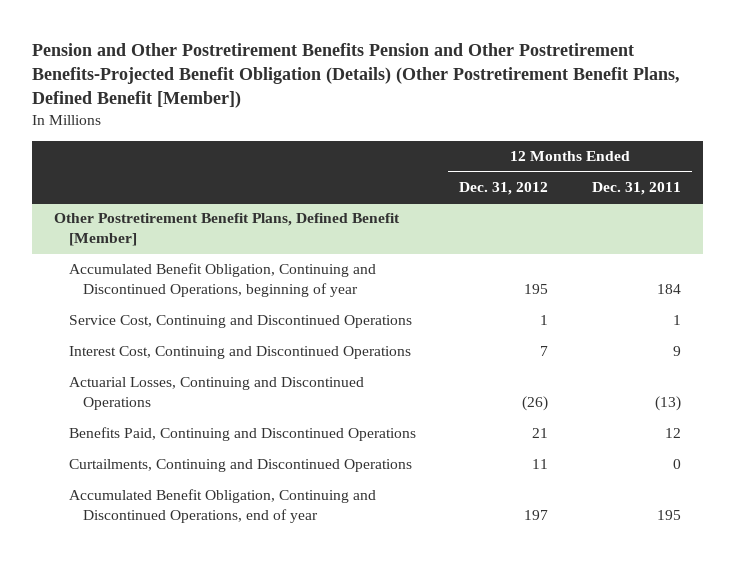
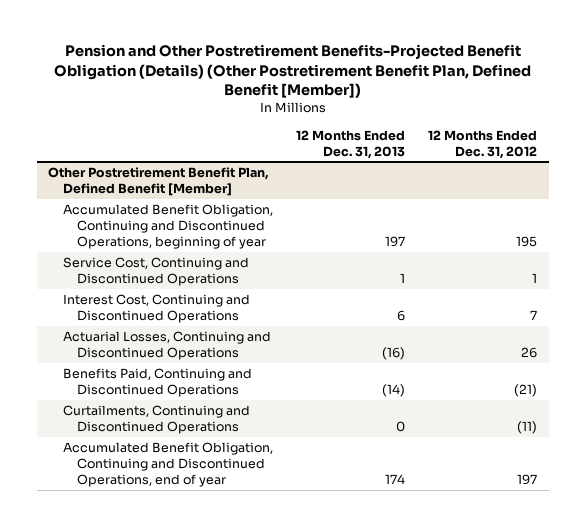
[31,43,680,109] Pension and Other Postretirement Benefits Pension and Other Postretirement Benefits-Projected Benefit Obligation (Details) (Other Postretirement Benefit Plans, Defined Benefit [Member]) -> [53,44,531,99] Pension and Other Postretirement Benefits-Projected Benefit Obligation (Details) (Other Postretirement Benefit Plan, Defined Benefit [Member])
[591,182,681,196] Dec. 31, 2011 -> none
none -> [295,129,405,159] 12 Months Ended Dec. 31, 2013
[53,213,400,247] Other Postretirement Benefit Plans, Defined Benefit [Member] -> [48,167,270,197] Other Postretirement Benefit Plan, Defined Benefit [Member]
[522,396,549,412] (26) -> [521,347,538,359] 26
[532,428,549,439] 21 -> [514,384,538,398] (21)
[532,459,549,470] 11 -> [517,421,538,435] (11)

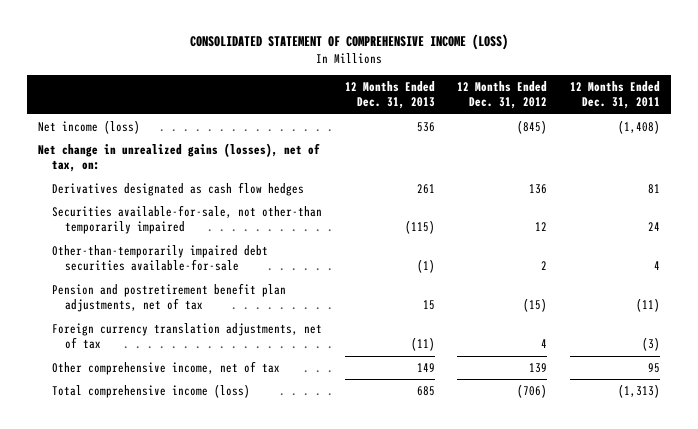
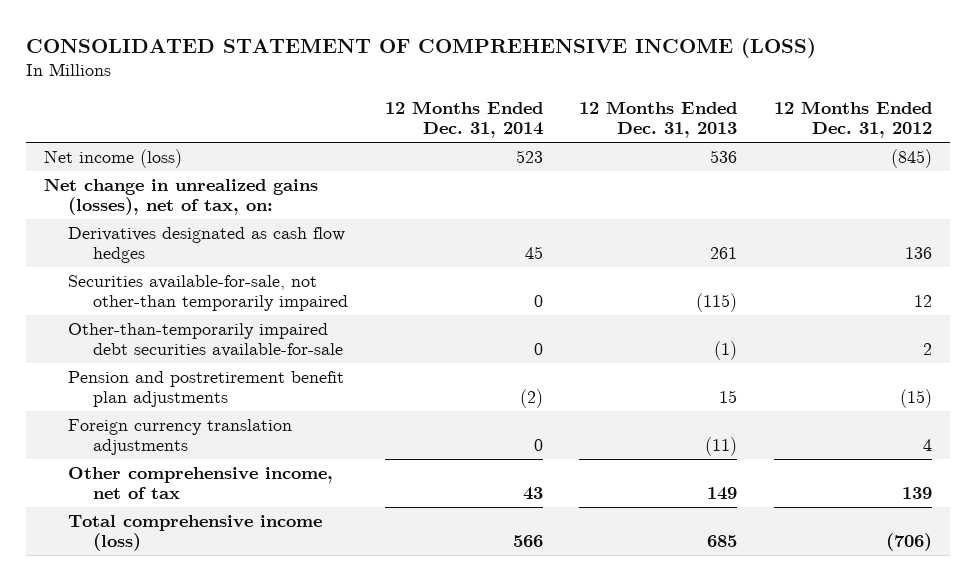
[569,80,660,110] 12 Months Ended Dec. 31, 2011 -> none
none -> [384,100,543,138] 12 Months Ended Dec. 31, 2014
[51,282,286,313] Pension and postretirement benefit plan adjustments, net of tax -> [68,371,345,408] Pension and postretirement benefit plan adjustments
[51,322,322,350] Foreign currency translation adjustments, net of tax -> [68,419,293,456] Foreign currency translation adjustments

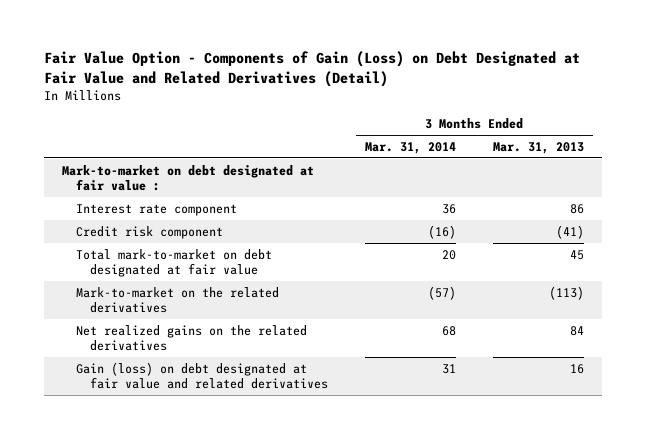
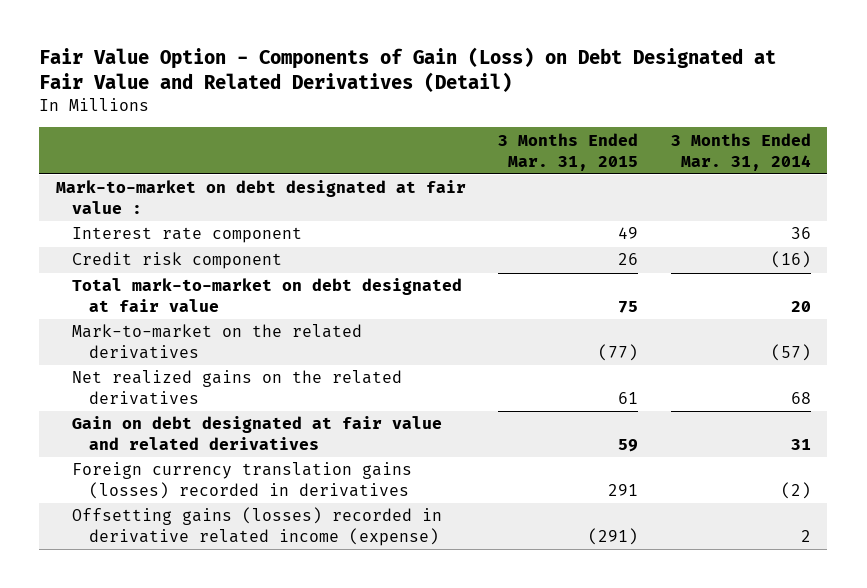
[492,141,584,154] Mar. 31, 2013 -> none
none -> [498,132,639,171] 3 Months Ended Mar. 31, 2015
[76,361,329,390] Gain (loss) on debt designated at fair value and related derivatives -> [72,416,443,451] Gain on debt designated at fair value and related derivatives
none -> [72,462,413,500] Foreign currency translation gains (losses) recorded in derivatives
none -> [72,507,443,547] Offsetting gains (losses) recorded in derivative related income (expense)

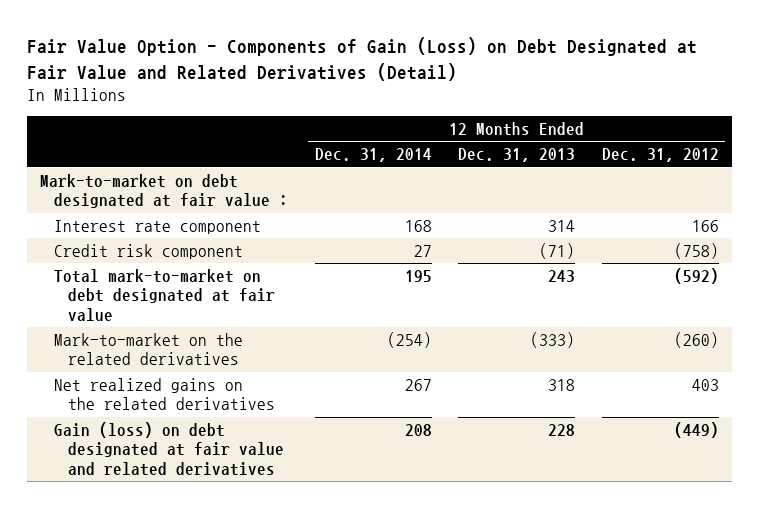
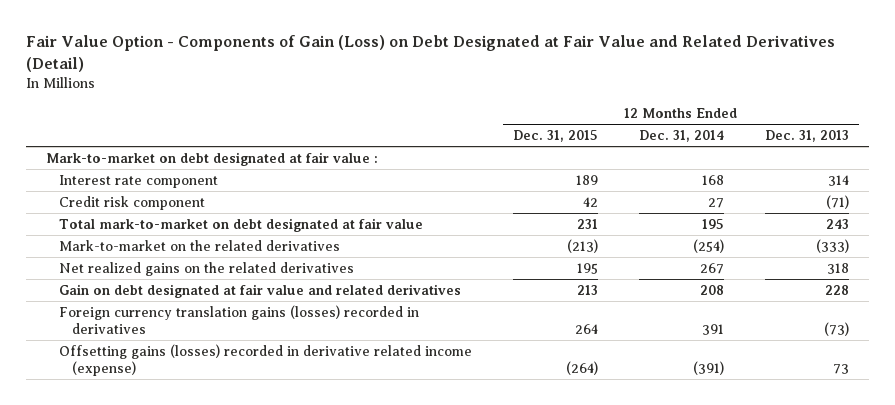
[601,148,719,163] Dec. 31, 2012 -> none
none -> [512,130,598,143] Dec. 31, 2015
[54,421,285,476] Gain (loss) on debt designated at fair value and related derivatives -> [58,283,461,298] Gain on debt designated at fair value and related derivatives
none -> [58,304,419,335] Foreign currency translation gains (losses) recorded in derivatives
none -> [58,343,472,377] Offsetting gains (losses) recorded in derivative related income (expense)

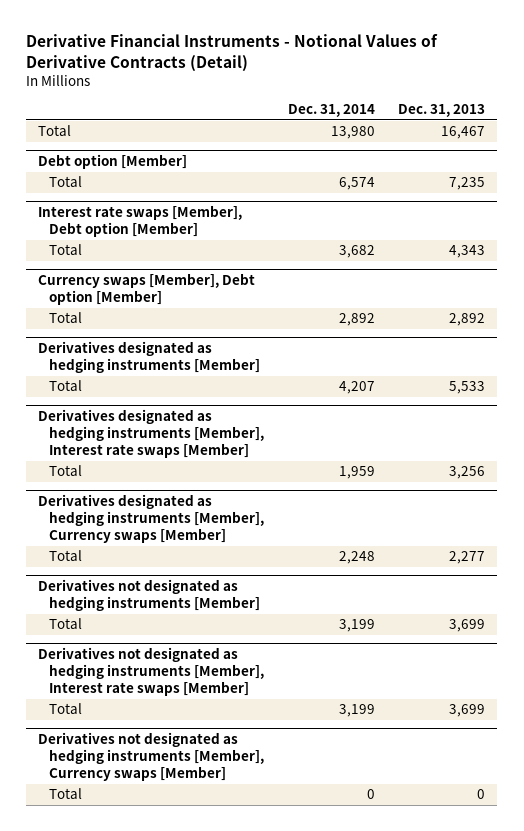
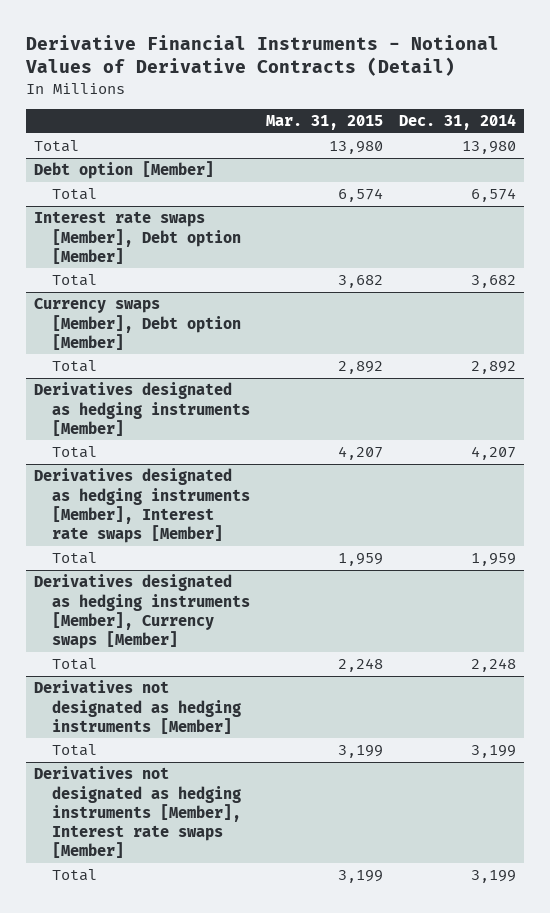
[398,104,486,118] Dec. 31, 2013 -> none
none -> [265,114,383,130] Mar. 31, 2015
[38,731,264,782] Derivatives not designated as hedging instruments [Member], Currency swaps [Member] -> none
[48,788,82,800] Total -> none

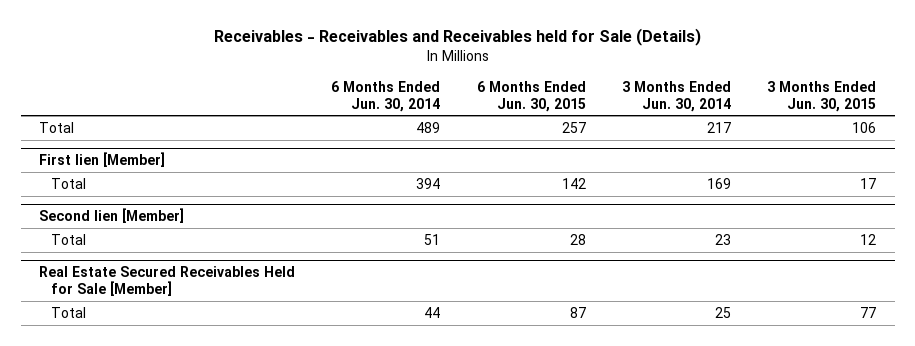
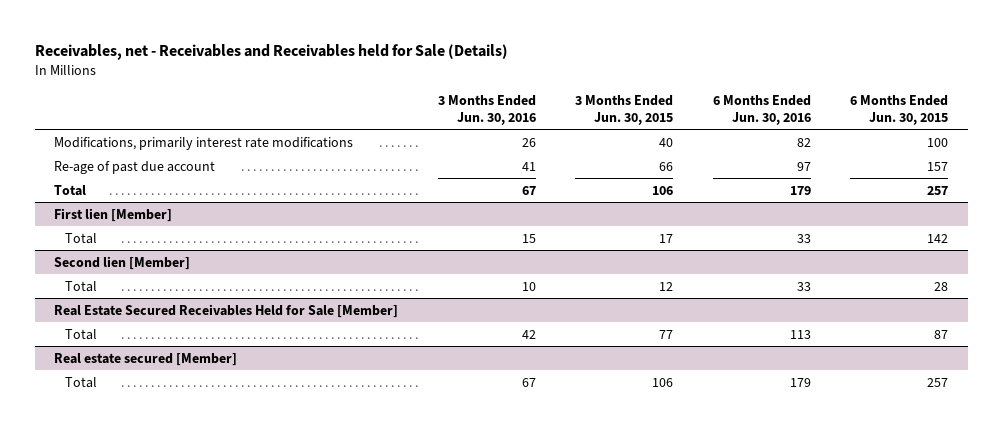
[213,28,701,47] Receivables - Receivables and Receivables held for Sale (Details) -> [34,44,508,61] Receivables, net - Receivables and Receivables held for Sale (Details)
[331,80,441,112] 6 Months Ended Jun. 30, 2014 -> none
[622,80,732,112] 3 Months Ended Jun. 30, 2014 -> none
none -> [437,95,536,125] 3 Months Ended Jun. 30, 2016
none -> [712,95,811,125] 6 Months Ended Jun. 30, 2016
none -> [54,136,354,150] Modifications, primarily interest rate modifications
none -> [54,160,216,174] Re-age of past due account
none -> [54,352,238,366] Real estate secured [Member]
none -> [64,376,97,388] Total

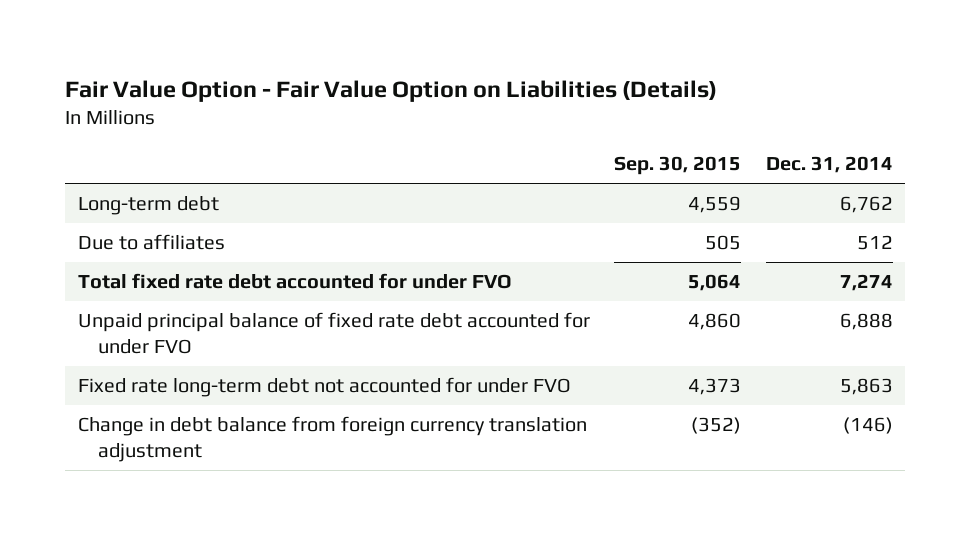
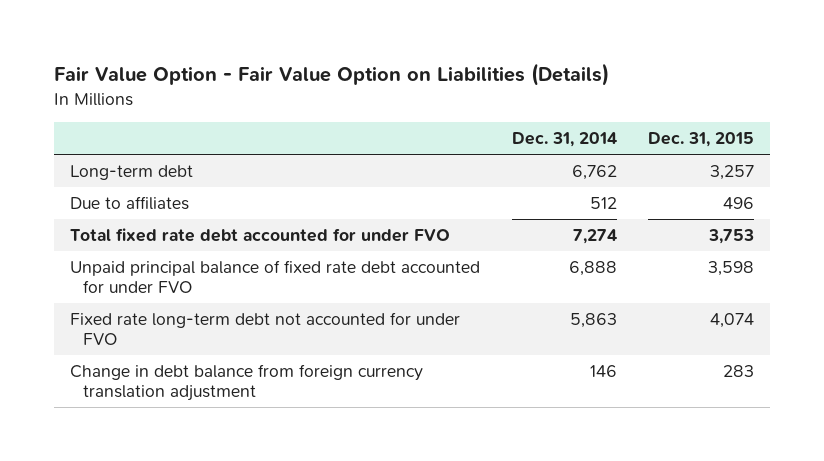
[614,156,742,176] Sep. 30, 2015 -> none
none -> [648,132,755,148] Dec. 31, 2015
[843,416,894,434] (146) -> [589,365,617,378] 146

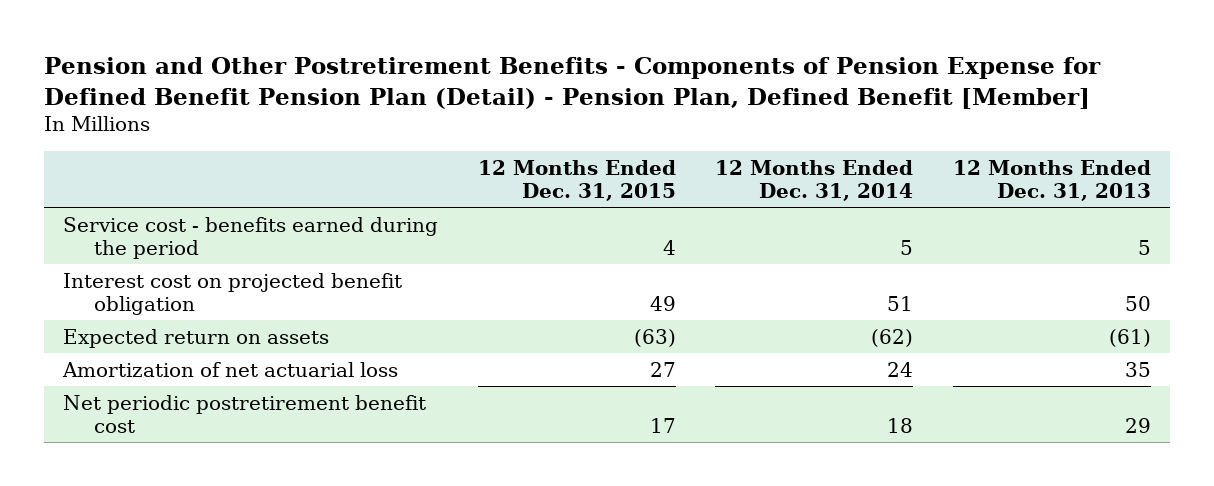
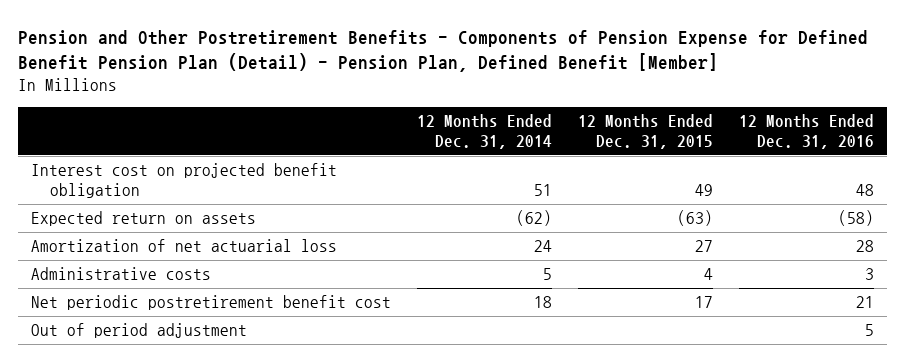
[952,159,1151,201] 12 Months Ended Dec. 31, 2013 -> none
none -> [738,113,874,149] 12 Months Ended Dec. 31, 2016
[63,216,439,259] Service cost - benefits earned during the period -> none
none -> [30,267,211,281] Administrative costs
none -> [30,323,247,339] Out of period adjustment

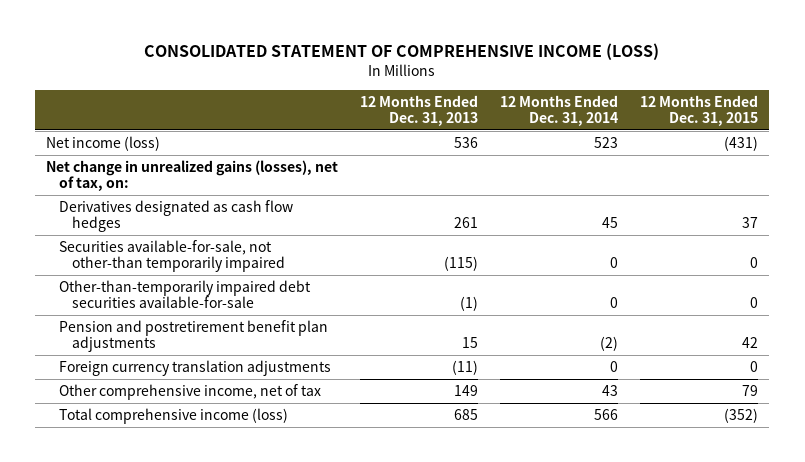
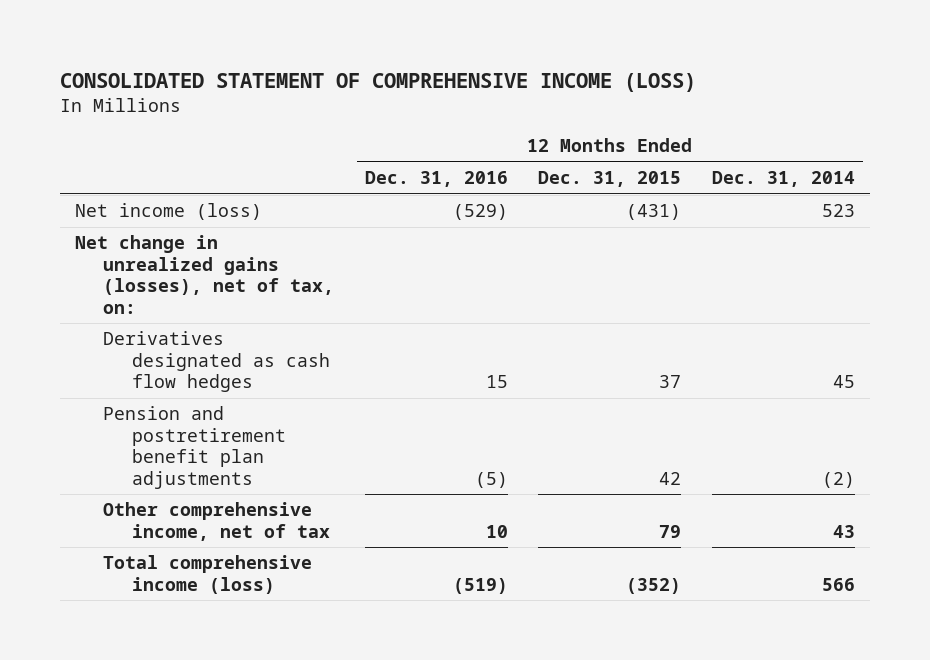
[360,94,479,127] 12 Months Ended Dec. 31, 2013 -> none
none -> [364,171,508,188] Dec. 31, 2016
[58,240,285,273] Securities available-for-sale, not other-than temporarily impaired -> none
[58,280,311,309] Other-than-temporarily impaired debt securities available-for-sale -> none
[58,360,331,377] Foreign currency translation adjustments -> none

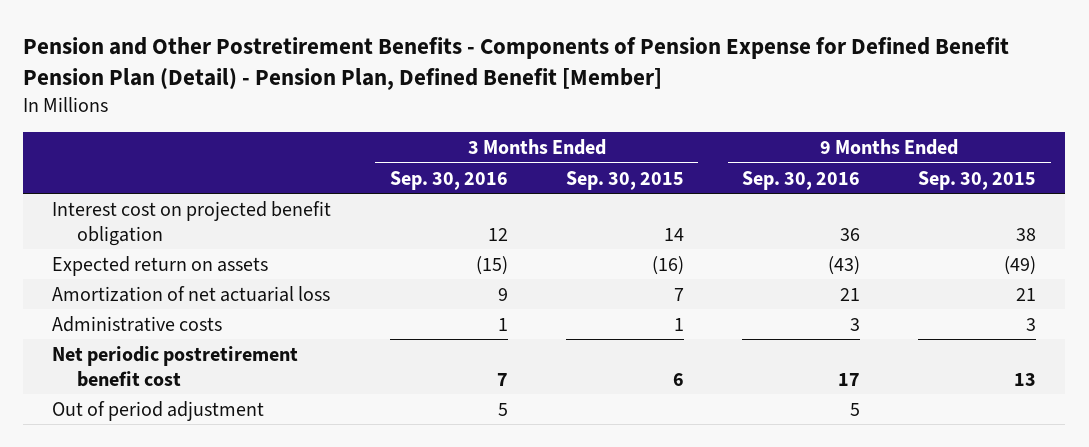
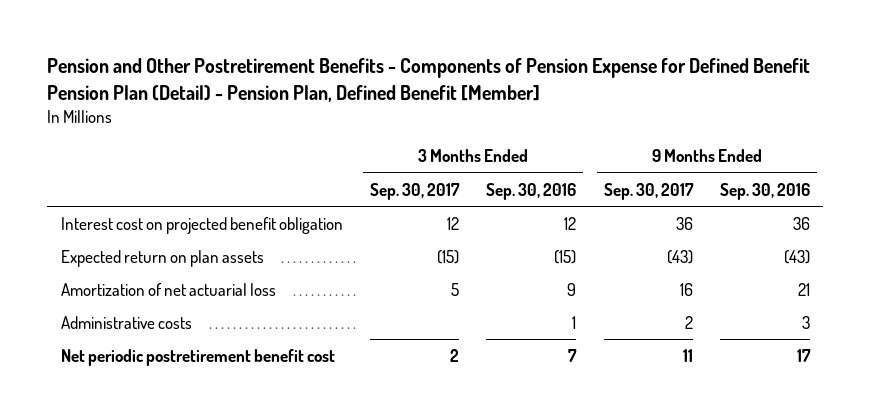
[565,170,684,190] Sep. 30, 2015 -> none
[918,170,1037,190] Sep. 30, 2015 -> none
none -> [369,182,460,200] Sep. 30, 2017
none -> [603,182,694,200] Sep. 30, 2017
[52,255,269,276] Expected return on assets -> [60,249,264,267] Expected return on plan assets
[52,400,265,421] Out of period adjustment -> none

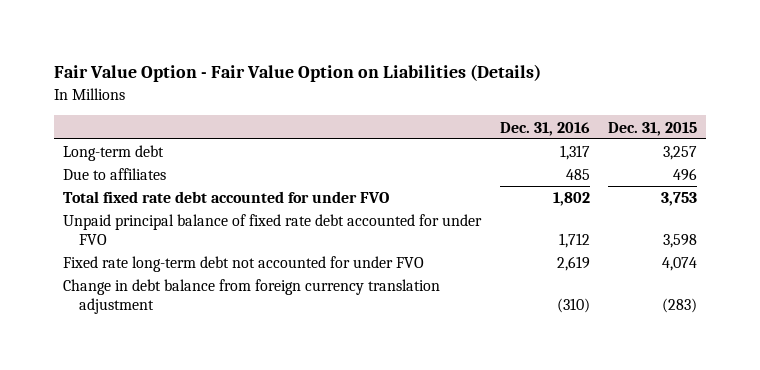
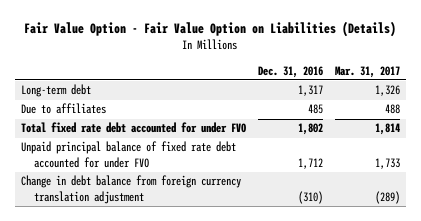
[608,121,698,136] Dec. 31, 2015 -> none
none -> [334,65,400,78] Mar. 31, 2017
[63,256,425,273] Fixed rate long-term debt not accounted for under FVO -> none

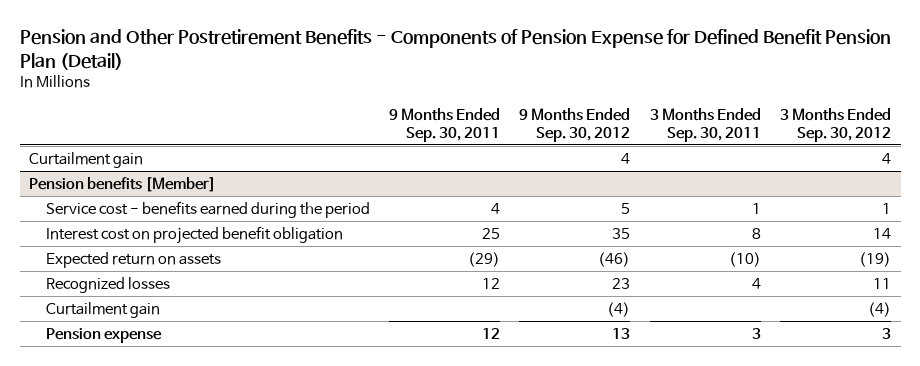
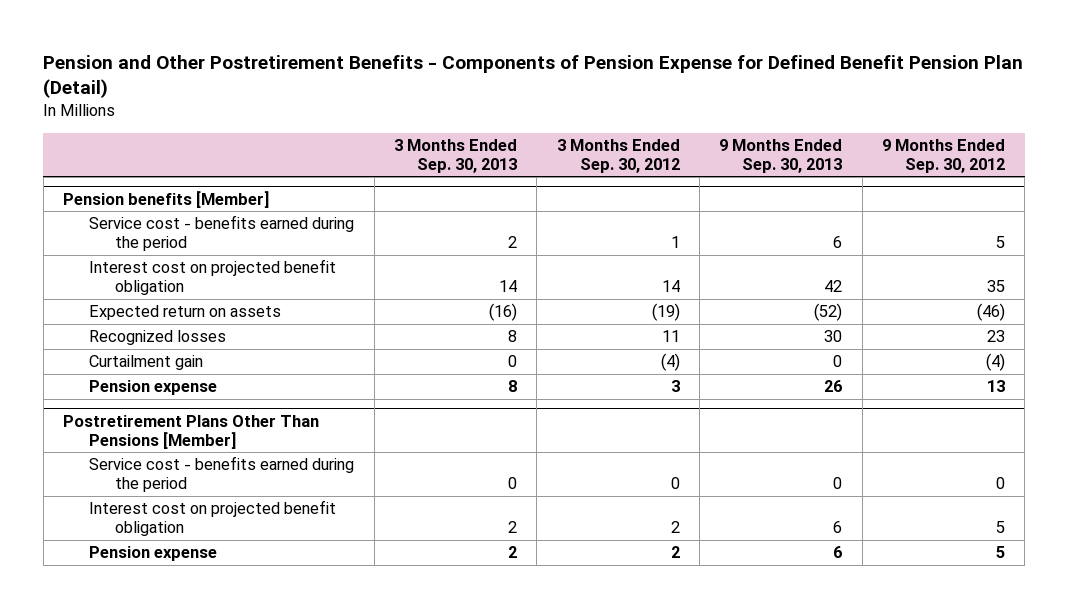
[389,108,501,142] 9 Months Ended Sep. 30, 2011 -> none
[649,108,761,142] 3 Months Ended Sep. 30, 2011 -> none
none -> [393,138,517,174] 3 Months Ended Sep. 30, 2013
none -> [719,138,843,174] 9 Months Ended Sep. 30, 2013
[29,151,144,168] Curtailment gain -> none
none -> [63,414,320,449] Postretirement Plans Other Than Pensions [Member]
none -> [89,456,355,493] Service cost - benefits earned during the period
none -> [89,500,337,537] Interest cost on projected benefit obligation
none -> [89,546,218,562] Pension expense

